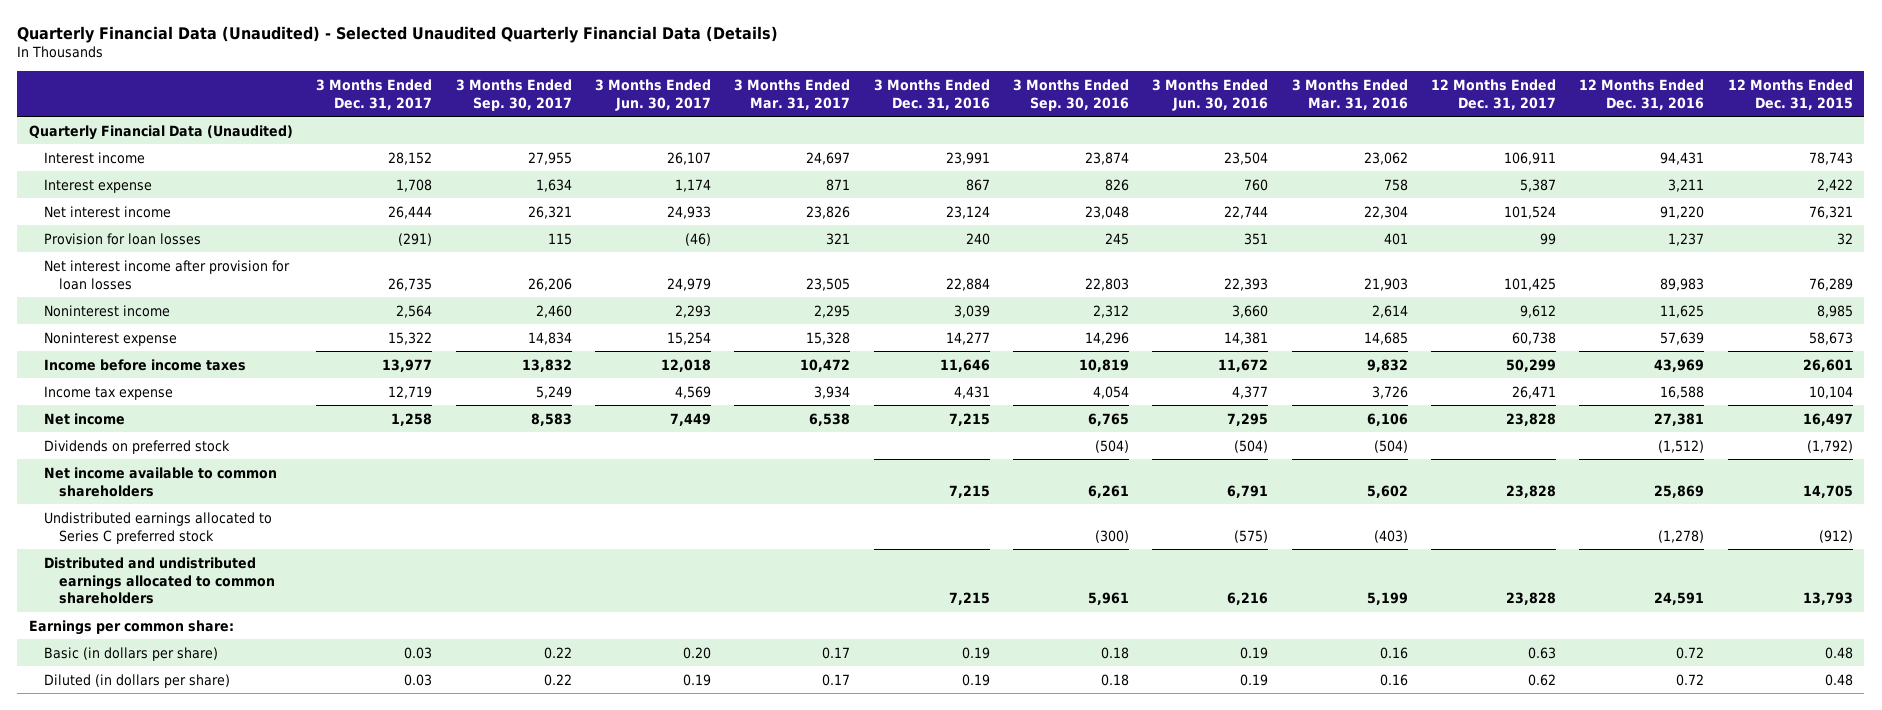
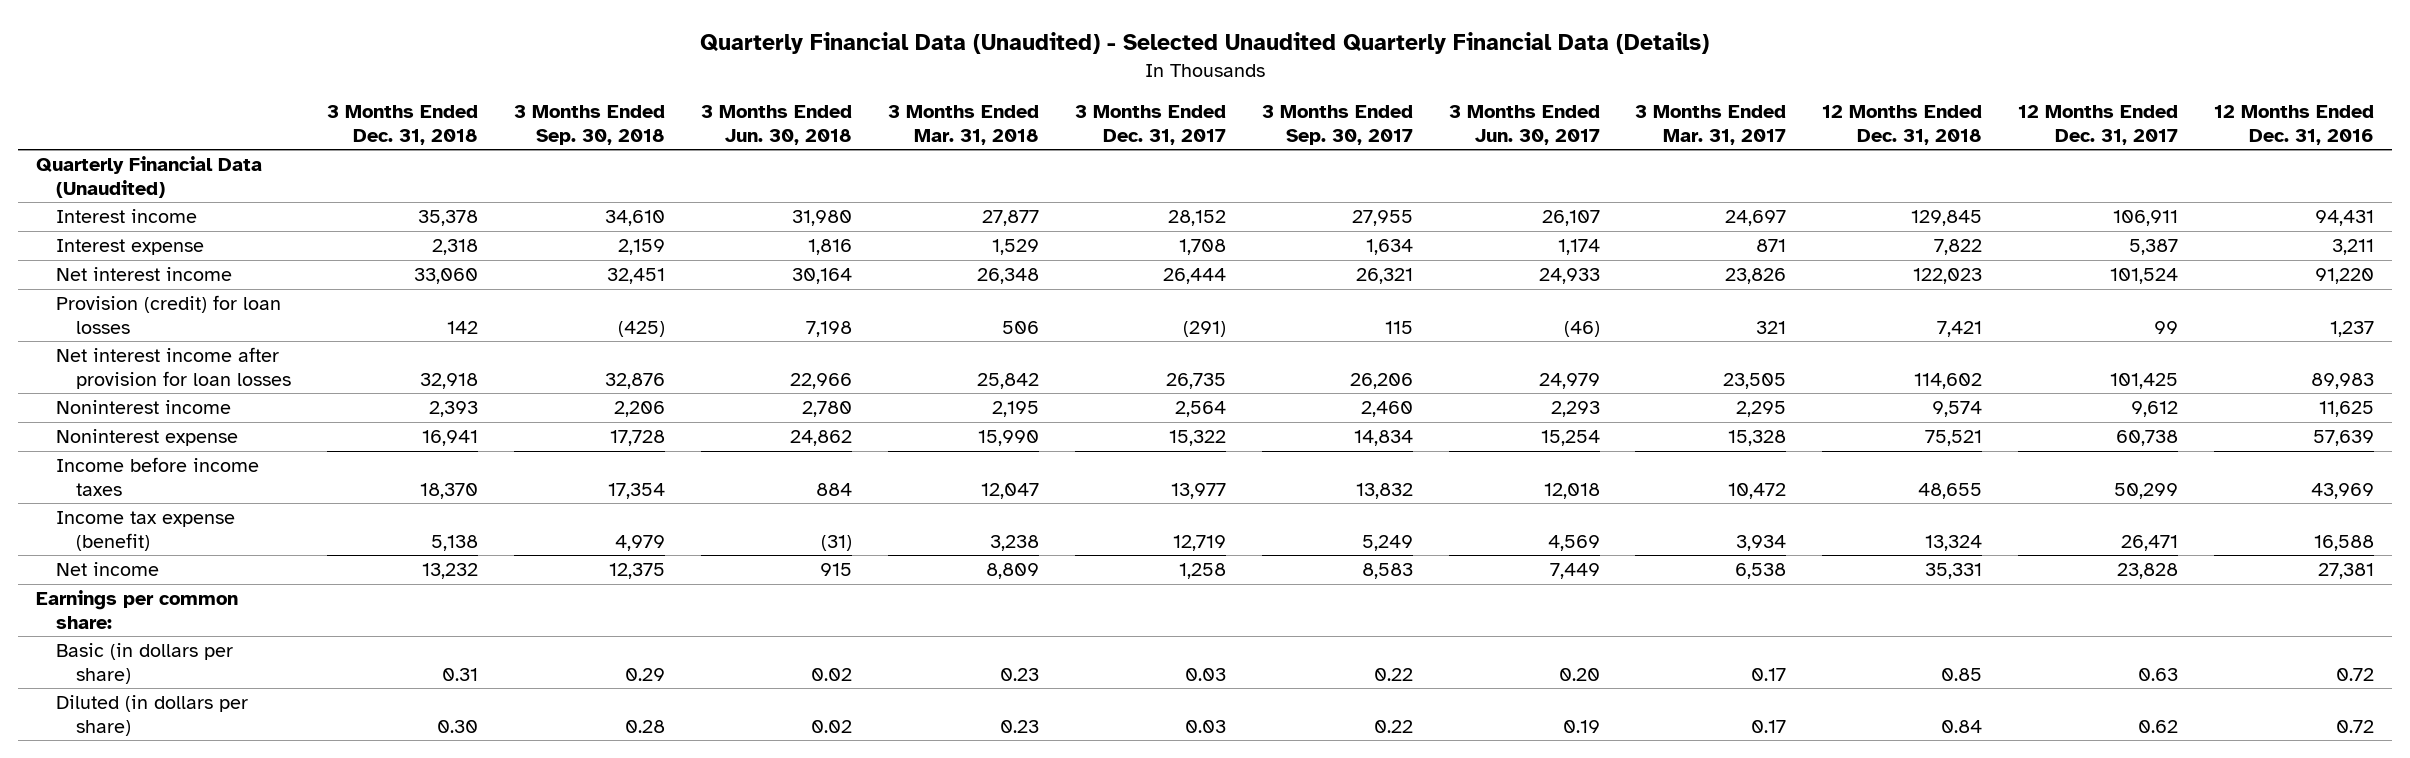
[873,78,990,110] 3 Months Ended Dec. 31, 2016 -> none
[1012,78,1129,111] 3 Months Ended Sep. 30, 2016 -> none
[1152,78,1269,111] 3 Months Ended Jun. 30, 2016 -> none
[1291,78,1408,110] 3 Months Ended Mar. 31, 2016 -> none
[1727,78,1853,110] 12 Months Ended Dec. 31, 2015 -> none
none -> [327,105,479,145] 3 Months Ended Dec. 31, 2018
none -> [514,105,666,145] 3 Months Ended Sep. 30, 2018
none -> [701,105,853,145] 3 Months Ended Jun. 30, 2018
none -> [887,105,1039,145] 3 Months Ended Mar. 31, 2018
none -> [1822,105,1983,145] 12 Months Ended Dec. 31, 2018
[43,232,201,245] Provision for loan losses -> [56,295,282,334] Provision (credit) for loan losses
[43,385,173,400] Income tax expense -> [56,511,236,551] Income tax expense (benefit)
[43,439,230,454] Dividends on preferred stock -> none
[43,466,277,497] Net income available to common shareholders -> none
[43,511,272,544] Undistributed earnings allocated to Series C preferred stock -> none
[43,556,275,605] Distributed and undistributed earnings allocated to common shareholders -> none

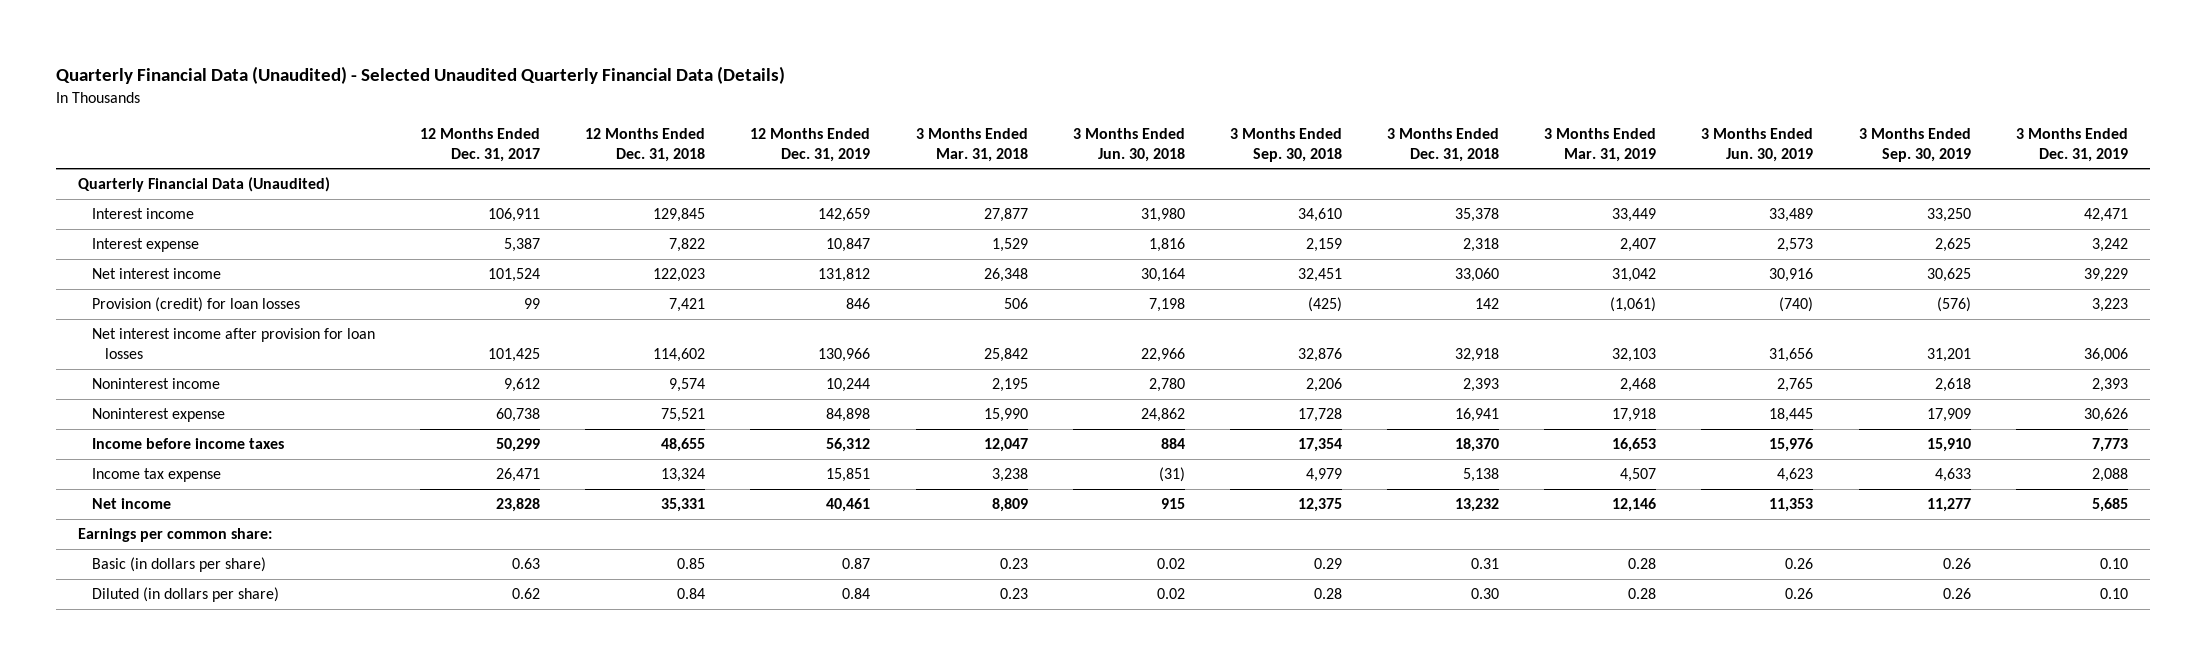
[1074,105,1226,145] 3 Months Ended Dec. 31, 2017 -> none
[1261,105,1413,145] 3 Months Ended Sep. 30, 2017 -> none
[1448,105,1600,145] 3 Months Ended Jun. 30, 2017 -> none
[1635,105,1787,145] 3 Months Ended Mar. 31, 2017 -> none
[2214,105,2375,145] 12 Months Ended Dec. 31, 2016 -> none
none -> [750,128,871,162] 12 Months Ended Dec. 31, 2019
none -> [1544,128,1657,162] 3 Months Ended Mar. 31, 2019
none -> [1701,128,1814,162] 3 Months Ended Jun. 30, 2019
none -> [1858,128,1971,162] 3 Months Ended Sep. 30, 2019
none -> [2015,128,2128,162] 3 Months Ended Dec. 31, 2019
[56,511,236,551] Income tax expense (benefit) -> [91,468,221,483] Income tax expense

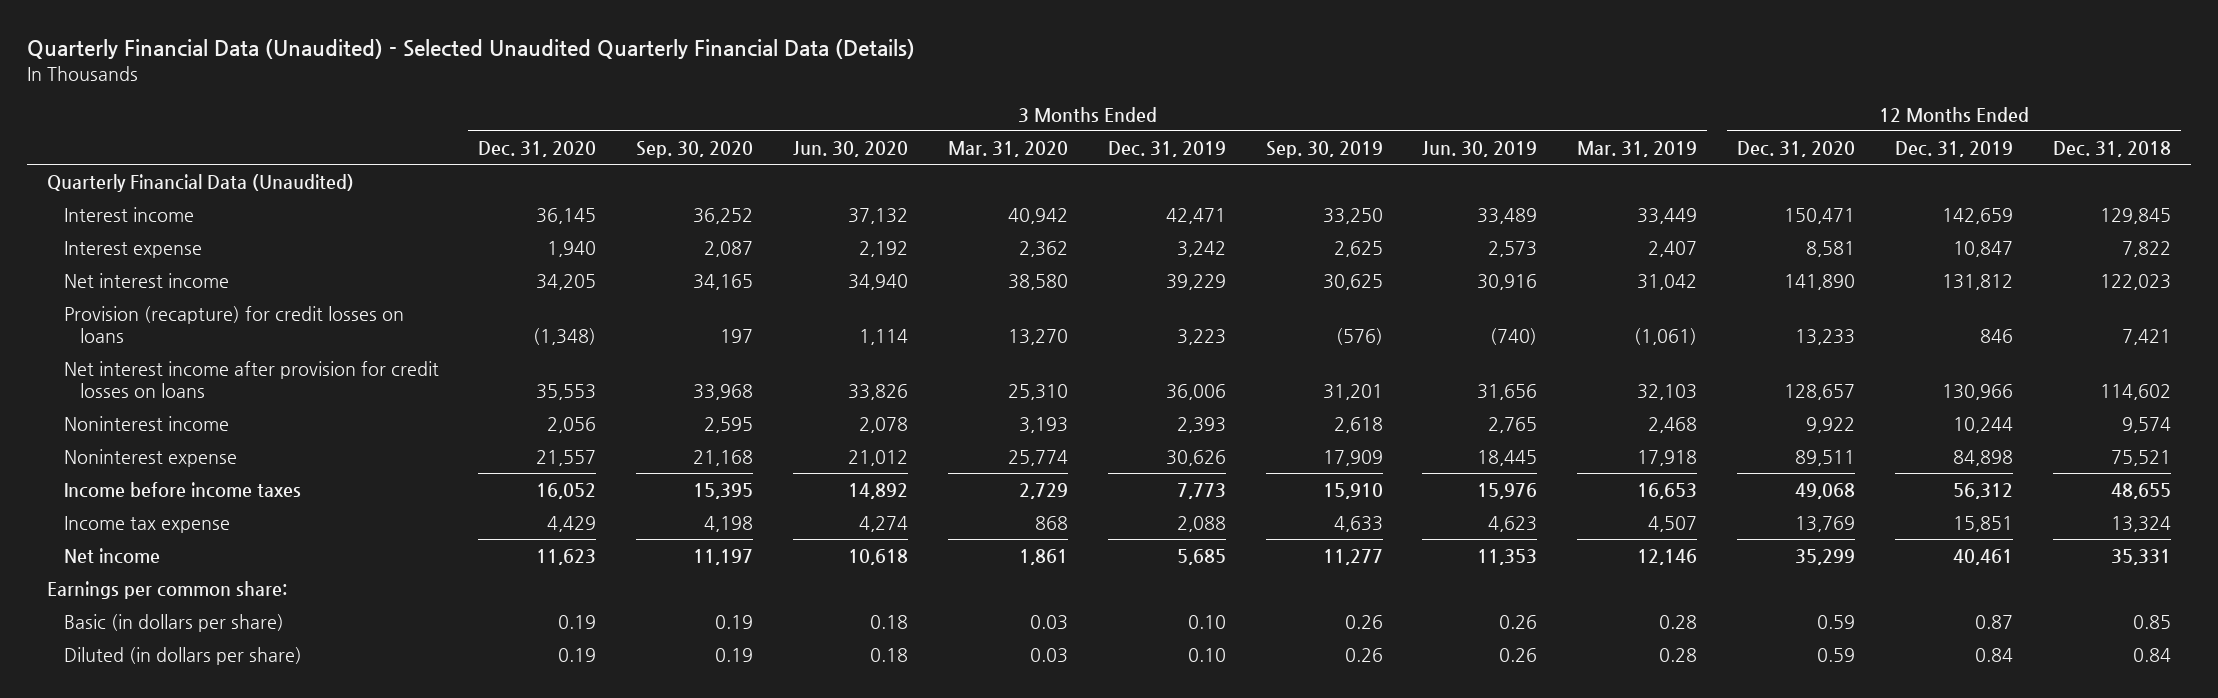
[420,128,541,162] 12 Months Ended Dec. 31, 2017 -> none
[915,128,1028,162] 3 Months Ended Mar. 31, 2018 -> none
[1072,128,1185,162] 3 Months Ended Jun. 30, 2018 -> none
[1229,128,1342,162] 3 Months Ended Sep. 30, 2018 -> none
[1387,128,1500,162] 3 Months Ended Dec. 31, 2018 -> none
none -> [478,140,597,157] Dec. 31, 2020
none -> [636,140,754,158] Sep. 30, 2020
none -> [793,140,909,157] Jun. 30, 2020
none -> [947,140,1068,157] Mar. 31, 2020
none -> [1737,140,1856,157] Dec. 31, 2020
[91,297,300,313] Provision (credit) for loan losses -> [63,305,404,343] Provision (recapture) for credit losses on loans
[91,328,375,359] Net interest income after provision for loan losses -> [63,360,439,398] Net interest income after provision for credit losses on loans

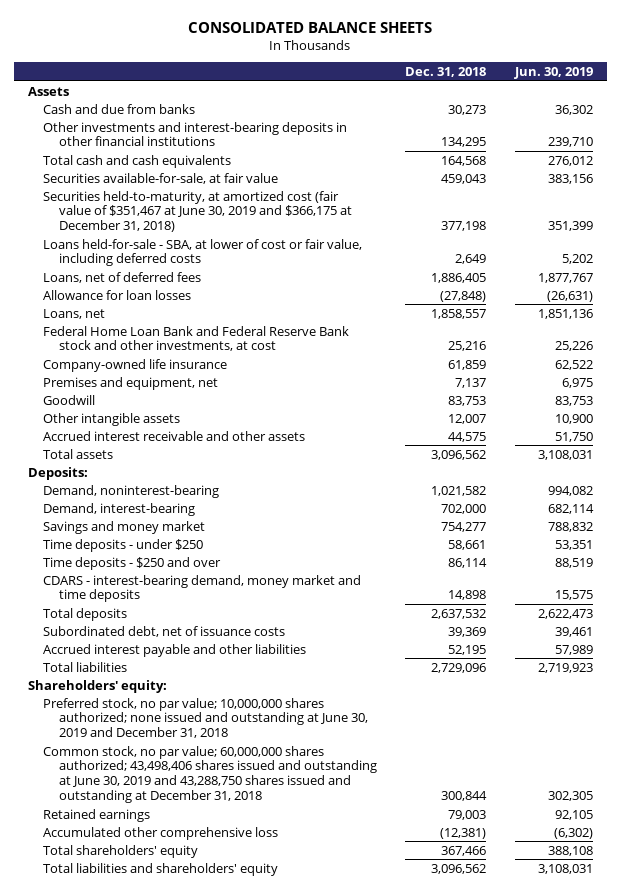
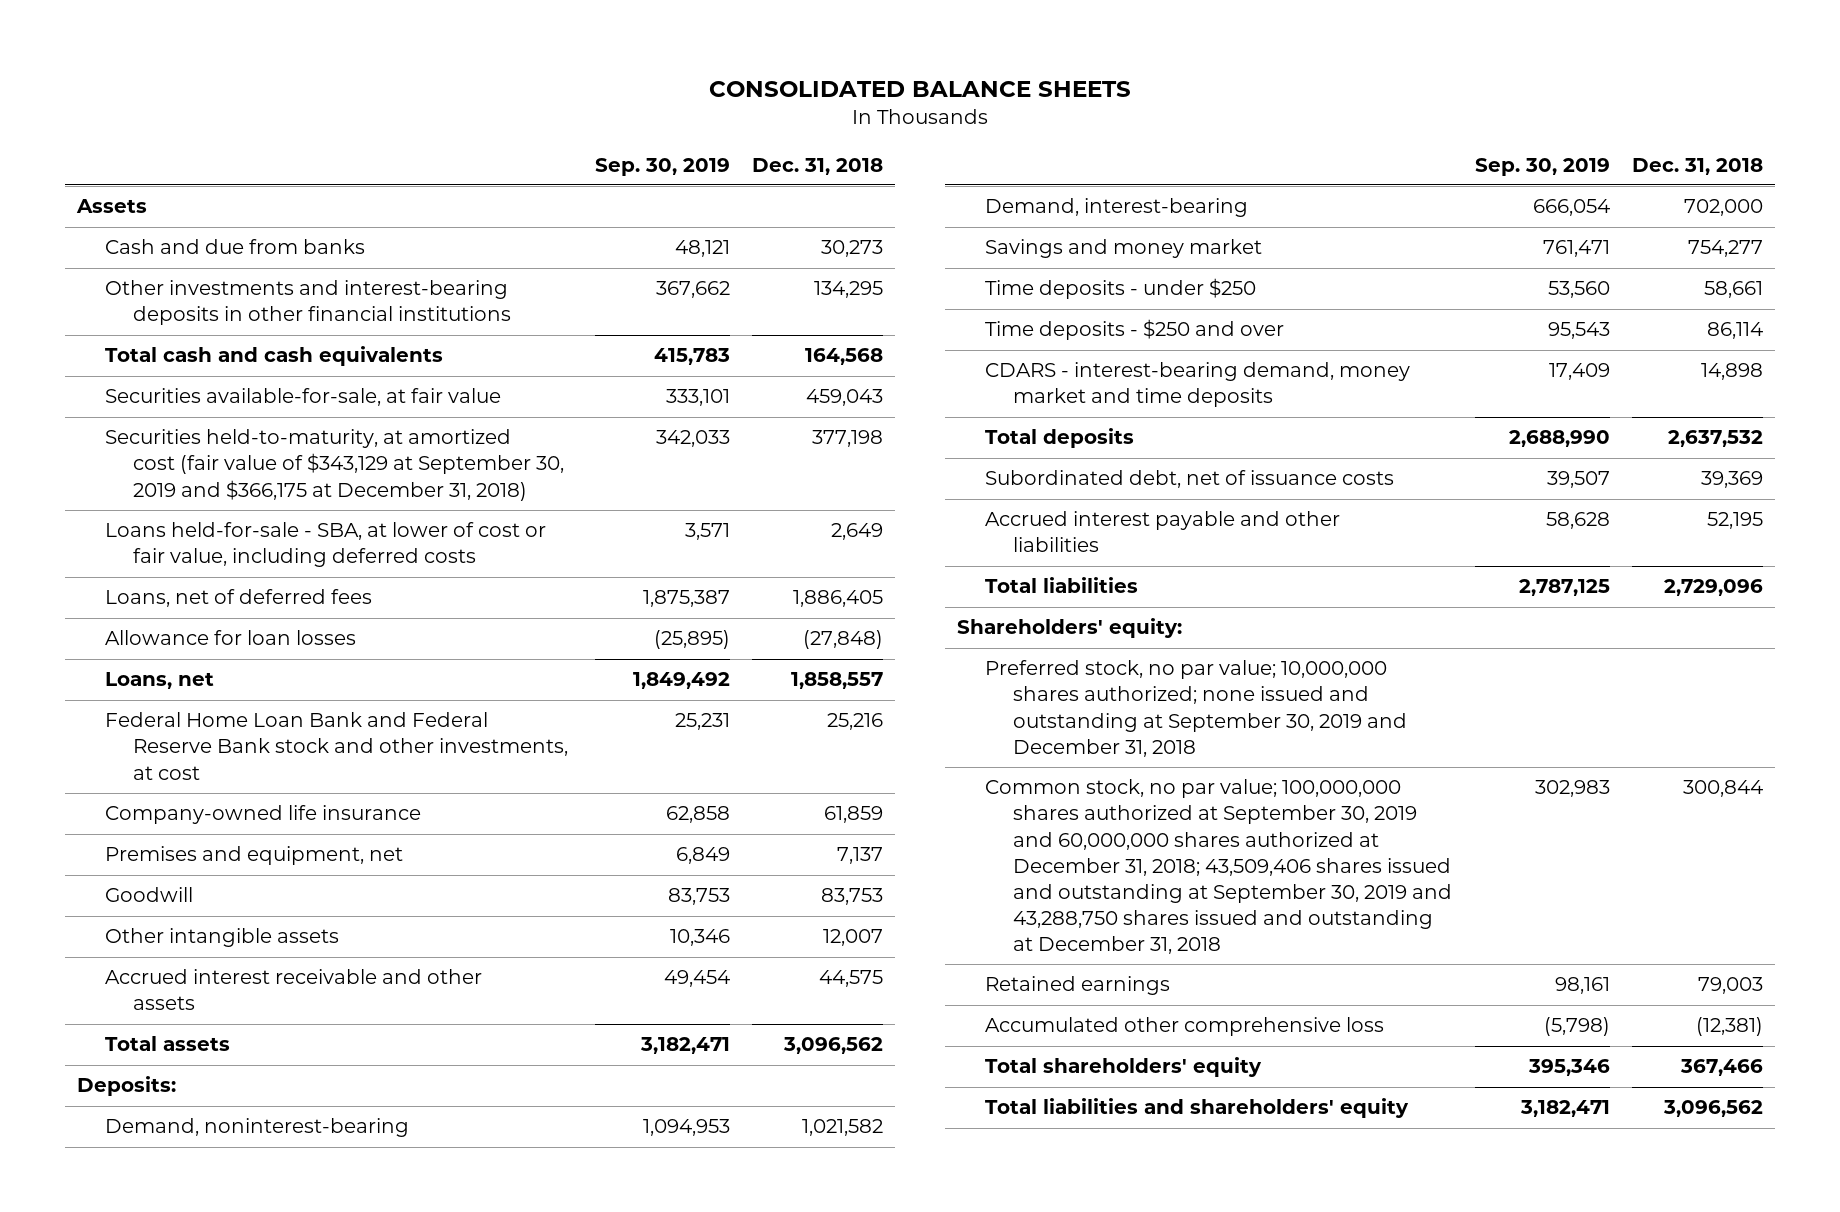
[513,66,593,79] Jun. 30, 2019 -> none
none -> [594,157,730,176] Sep. 30, 2019
[43,190,352,233] Securities held-to-maturity, at amortized cost (fair value of $351,467 at June 30, 2019 and $366,175 at December 31, 2018) -> [104,429,564,501] Securities held-to-maturity, at amortized cost (fair value of $343,129 at September 30, 2019 and $366,175 at December 31, 2018)
[43,697,368,739] Preferred stock, no par value; 10,000,000 shares authorized; none issued and outstanding at June 30, 2019 and December 31, 2018 -> [984,660,1407,757] Preferred stock, no par value; 10,000,000 shares authorized; none issued and outstanding at September 30, 2019 and December 31, 2018
[43,745,377,804] Common stock, no par value; 60,000,000 shares authorized; 43,498,406 shares issued and outstanding at June 30, 2019 and 43,288,750 shares issued and outstanding at December 31, 2018 -> [984,779,1452,954] Common stock, no par value; 100,000,000 shares authorized at September 30, 2019 and 60,000,000 shares authorized at December 31, 2018; 43,509,406 shares issued and outstanding at September 30, 2019 and 43,288,750 shares issued and outstanding at December 31, 2018

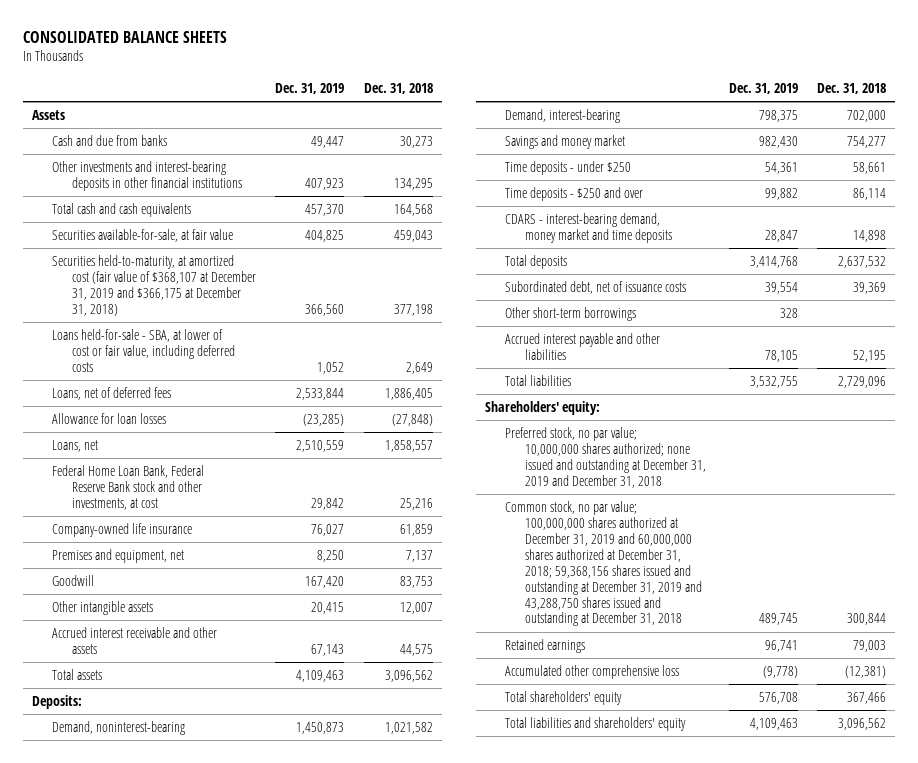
[594,157,730,176] Sep. 30, 2019 -> none
none -> [275,82,345,94] Dec. 31, 2019
[104,429,564,501] Securities held-to-maturity, at amortized cost (fair value of $343,129 at September 30, 2019 and $366,175 at December 31, 2018) -> [52,254,257,316] Securities held-to-maturity, at amortized cost (fair value of $368,107 at December 31, 2019 and $366,175 at December 31, 2018)
[104,712,568,780] Federal Home Loan Bank and Federal Reserve Bank stock and other investments, at cost -> [52,464,205,510] Federal Home Loan Bank, Federal Reserve Bank stock and other investments, at cost
none -> [505,306,637,321] Other short-term borrowings
[984,660,1407,757] Preferred stock, no par value; 10,000,000 shares authorized; none issued and outstanding at September 30, 2019 and December 31, 2018 -> [505,426,707,488] Preferred stock, no par value; 10,000,000 shares authorized; none issued and outstanding at December 31, 2019 and December 31, 2018
[984,779,1452,954] Common stock, no par value; 100,000,000 shares authorized at September 30, 2019 and 60,000,000 shares authorized at December 31, 2018; 43,509,406 shares issued and outstanding at September 30, 2019 and 43,288,750 shares issued and outstanding at December 31, 2018 -> [505,500,703,627] Common stock, no par value; 100,000,000 shares authorized at December 31, 2019 and 60,000,000 shares authorized at December 31, 2018; 59,368,156 shares issued and outstanding at December 31, 2019 and 43,288,750 shares issued and outstanding at December 31, 2018

